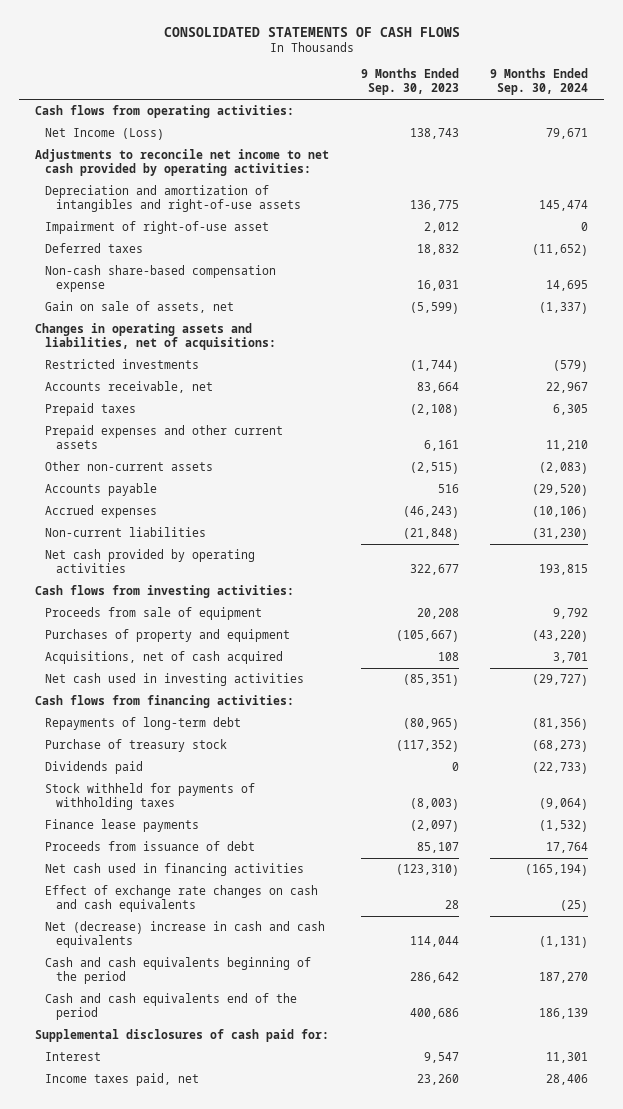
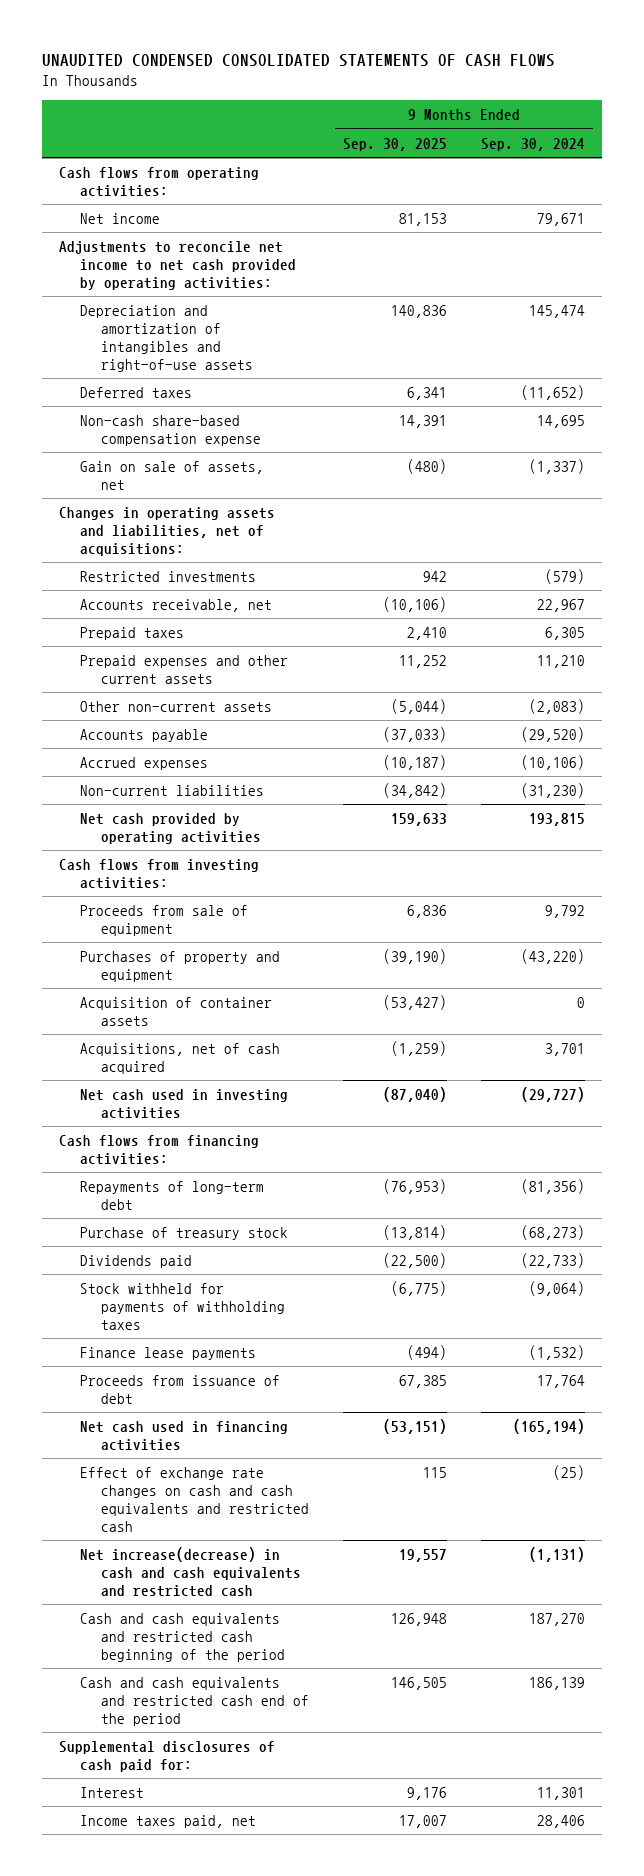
[163,26,460,37] CONSOLIDATED STATEMENTS OF CASH FLOWS -> [42,54,556,68] UNAUDITED CONDENSED CONSOLIDATED STATEMENTS OF CASH FLOWS
[360,68,459,96] 9 Months Ended Sep. 30, 2023 -> none
none -> [343,137,448,151] Sep. 30, 2025
[45,127,165,140] Net Income (Loss) -> [80,212,161,224] Net income
[45,220,270,234] Impairment of right-of-use asset -> none
none -> [80,996,273,1026] Acquisition of container assets
[45,884,319,913] Effect of exchange rate changes on cash and cash equivalents -> [80,1466,310,1532] Effect of exchange rate changes on cash and cash equivalents and restricted cash
[45,920,326,949] Net (decrease) increase in cash and cash equivalents -> [80,1546,302,1597] Net increase(decrease) in cash and cash equivalents and restricted cash
[45,956,312,985] Cash and cash equivalents beginning of the period -> [80,1612,286,1662] Cash and cash equivalents and restricted cash beginning of the period
[45,992,298,1021] Cash and cash equivalents end of the period -> [80,1676,310,1726] Cash and cash equivalents and restricted cash end of the period

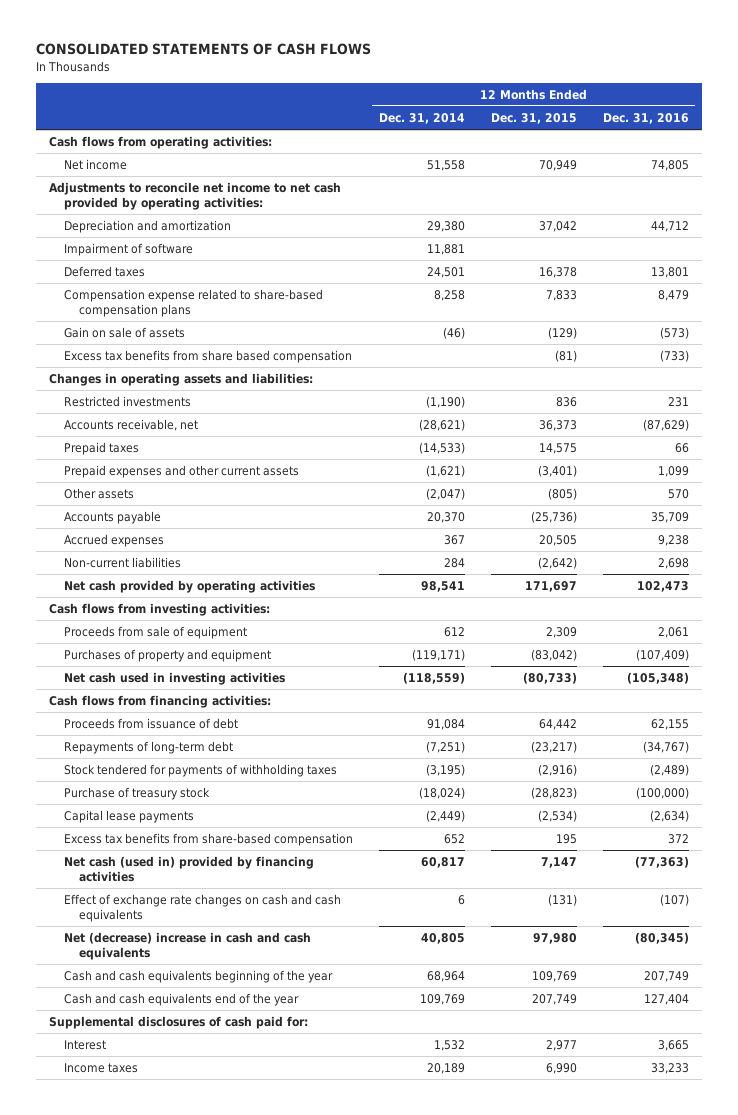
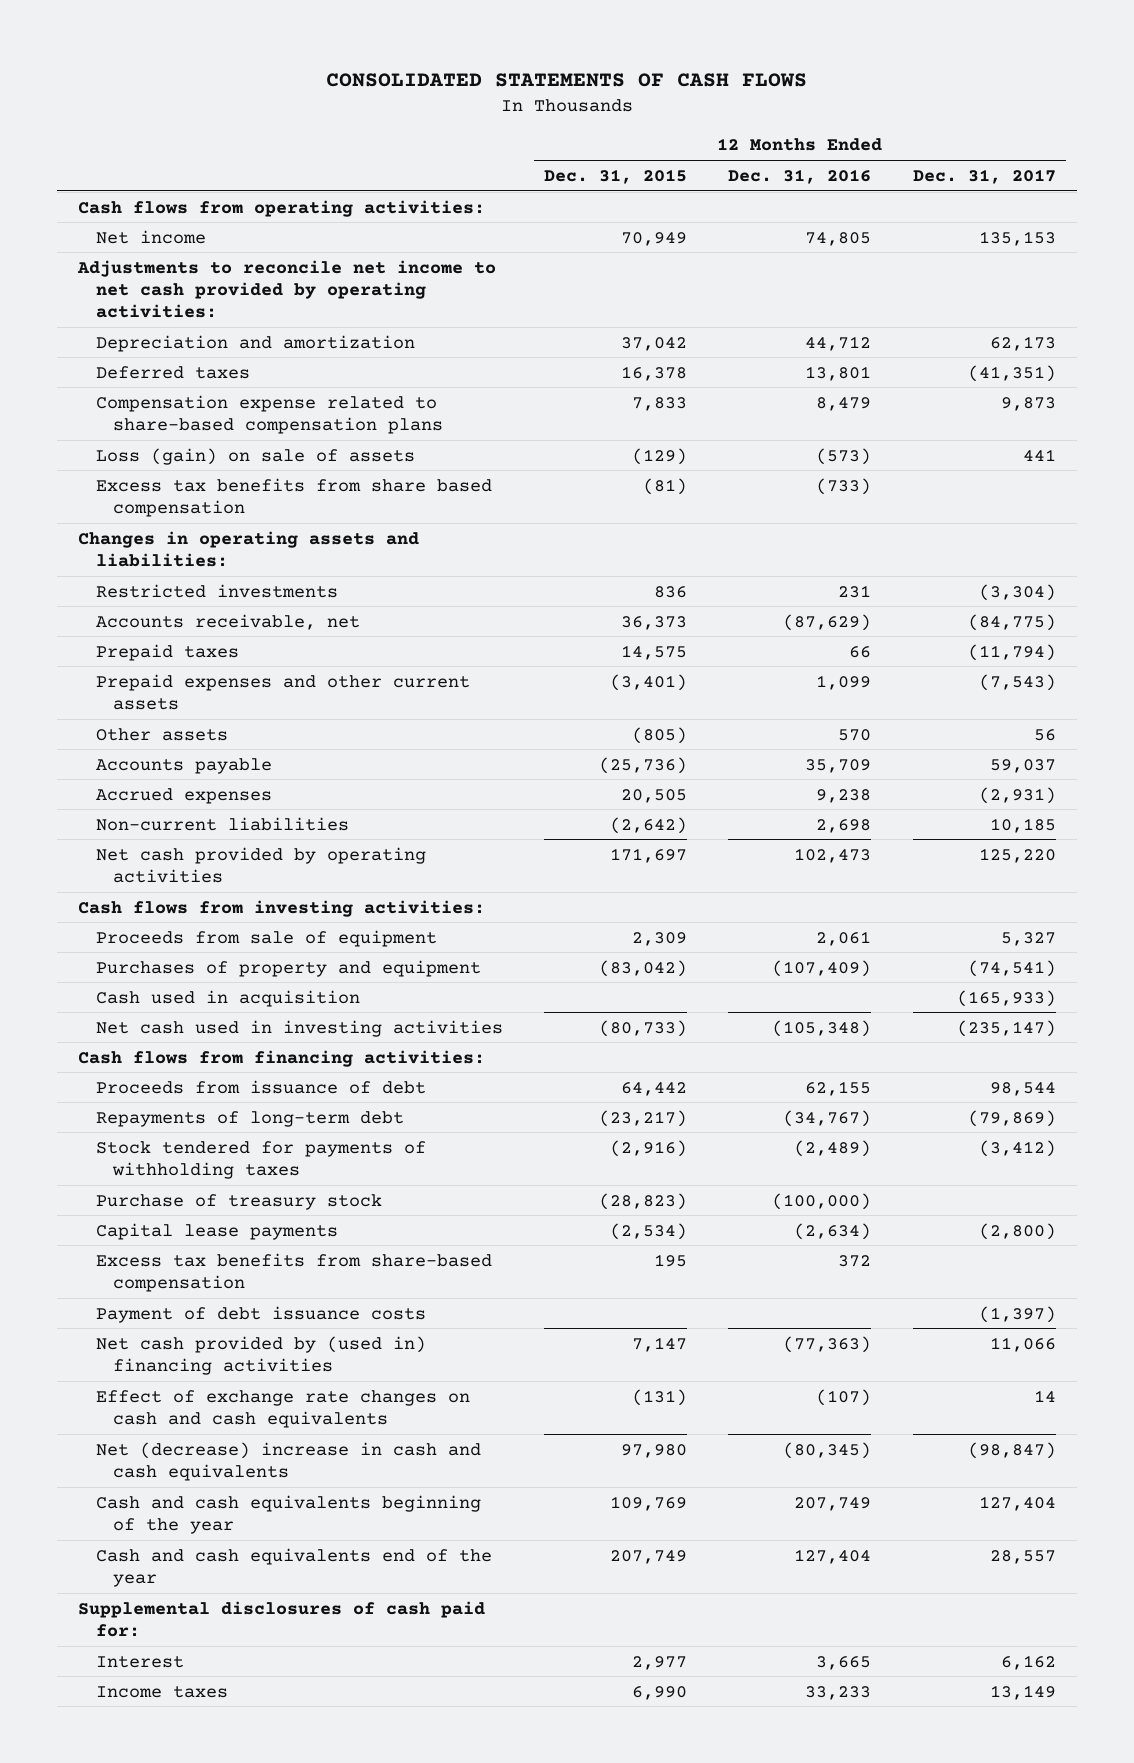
[378,112,465,124] Dec. 31, 2014 -> none
none -> [912,168,1056,184] Dec. 31, 2017
[63,243,193,257] Impairment of software -> none
[63,327,185,339] Gain on sale of assets -> [95,447,415,465] Loss (gain) on sale of assets
none -> [95,989,360,1007] Cash used in acquisition
none -> [95,1305,426,1323] Payment of debt issuance costs
[63,856,314,883] Net cash (used in) provided by financing activities -> [95,1335,426,1375] Net cash provided by (used in) financing activities

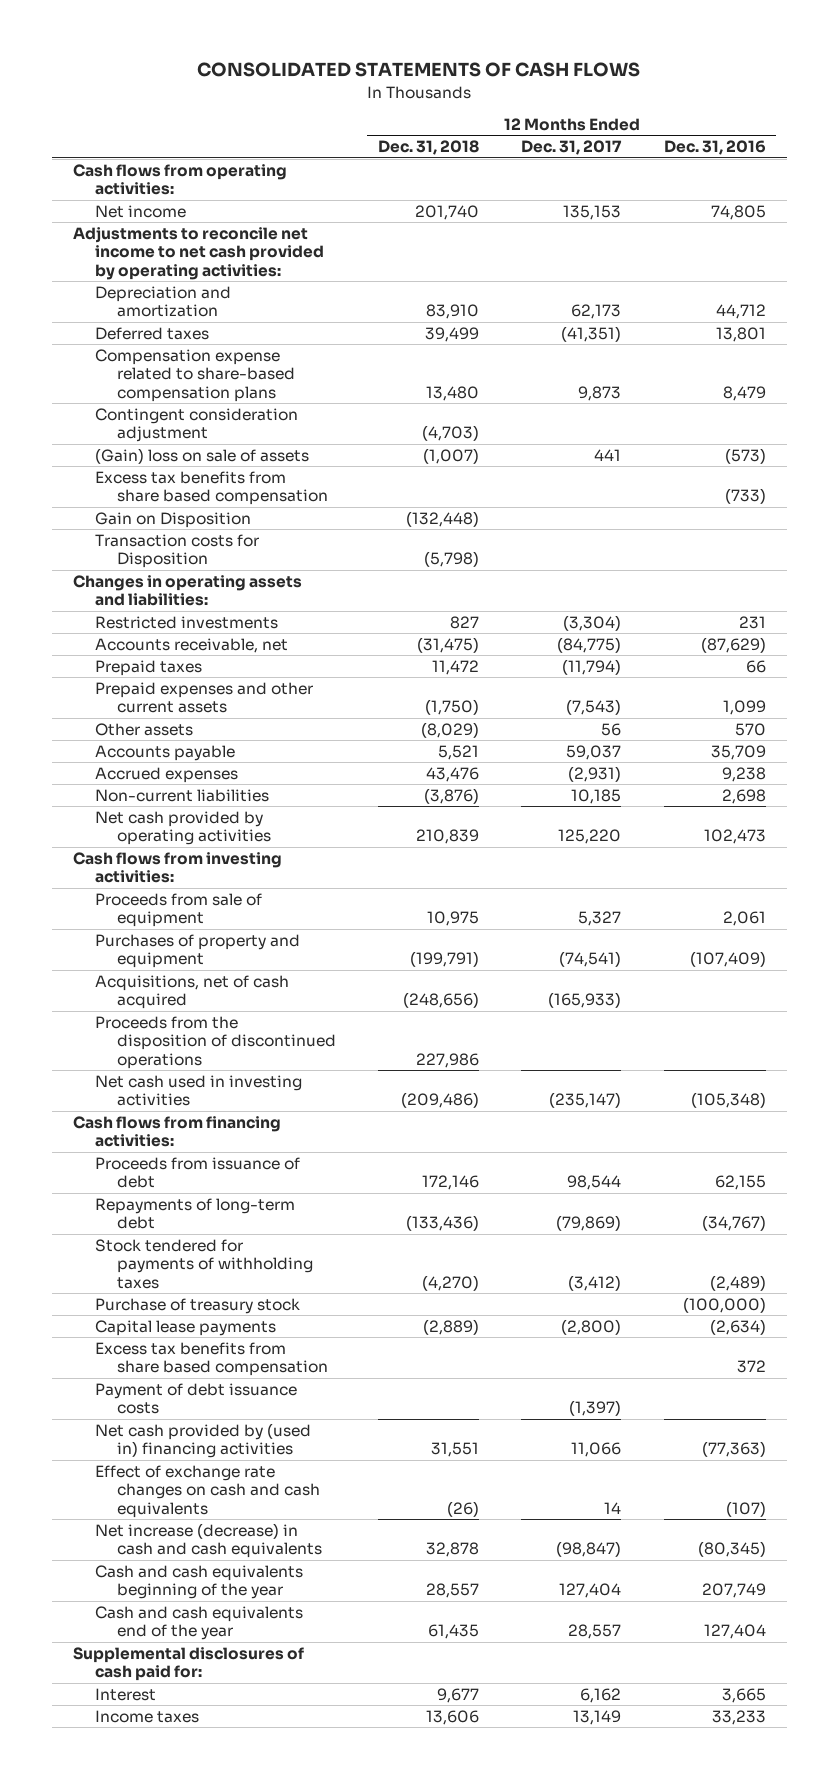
[544,168,688,184] Dec. 31, 2015 -> none
none -> [378,140,480,156] Dec. 31, 2018
none -> [94,407,298,443] Contingent consideration adjustment
[95,447,415,465] Loss (gain) on sale of assets -> [94,447,309,464] (Gain) loss on sale of assets
none -> [94,511,251,528] Gain on Disposition
none -> [94,533,259,569] Transaction costs for Disposition
[95,989,360,1007] Cash used in acquisition -> [94,974,289,1010] Acquisitions, net of cash acquired
none -> [94,1015,336,1070] Proceeds from the disposition of discontinued operations
[95,1252,492,1292] Excess tax benefits from share-based compensation -> [94,1341,328,1377] Excess tax benefits from share based compensation
[95,1441,481,1481] Net (decrease) increase in cash and cash equivalents -> [94,1522,322,1559] Net increase (decrease) in cash and cash equivalents

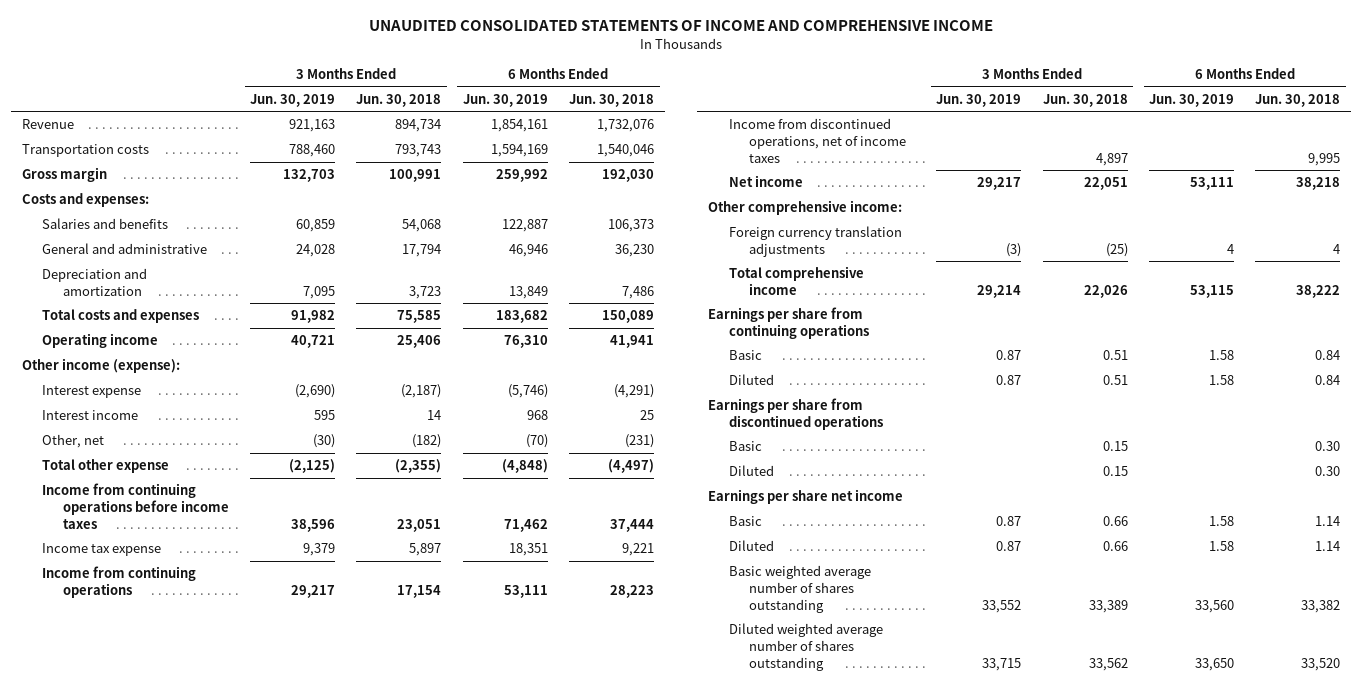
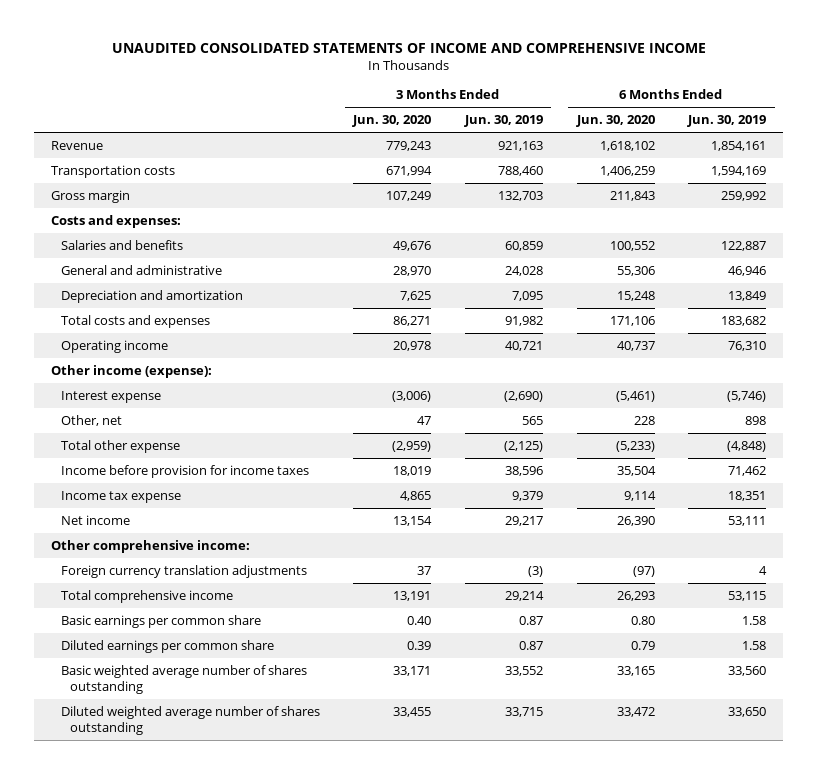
[356,93,442,107] Jun. 30, 2018 -> none
[569,93,655,107] Jun. 30, 2018 -> none
none -> [352,115,432,128] Jun. 30, 2020
none -> [575,115,655,128] Jun. 30, 2020
[42,410,139,421] Interest income -> none
[313,434,336,449] (30) -> [521,415,543,425] 565
[525,434,548,449] (70) -> [745,415,767,425] 898
[42,483,229,529] Income from continuing operations before income taxes -> [60,464,309,478] Income before provision for income taxes
[42,566,197,598] Income from continuing operations -> none
[728,118,906,163] Income from discontinued operations, net of income taxes -> none
[708,307,869,339] Earnings per share from continuing operations -> none
[728,350,762,361] Basic -> none
[728,374,774,386] Diluted -> none
[708,398,883,430] Earnings per share from discontinued operations -> none
[728,441,762,452] Basic -> none
[728,465,774,477] Diluted -> none
[708,489,904,505] Earnings per share net income -> none
[728,516,762,527] Basic -> [60,614,261,628] Basic earnings per common share
[728,540,774,552] Diluted -> [60,639,274,653] Diluted earnings per common share

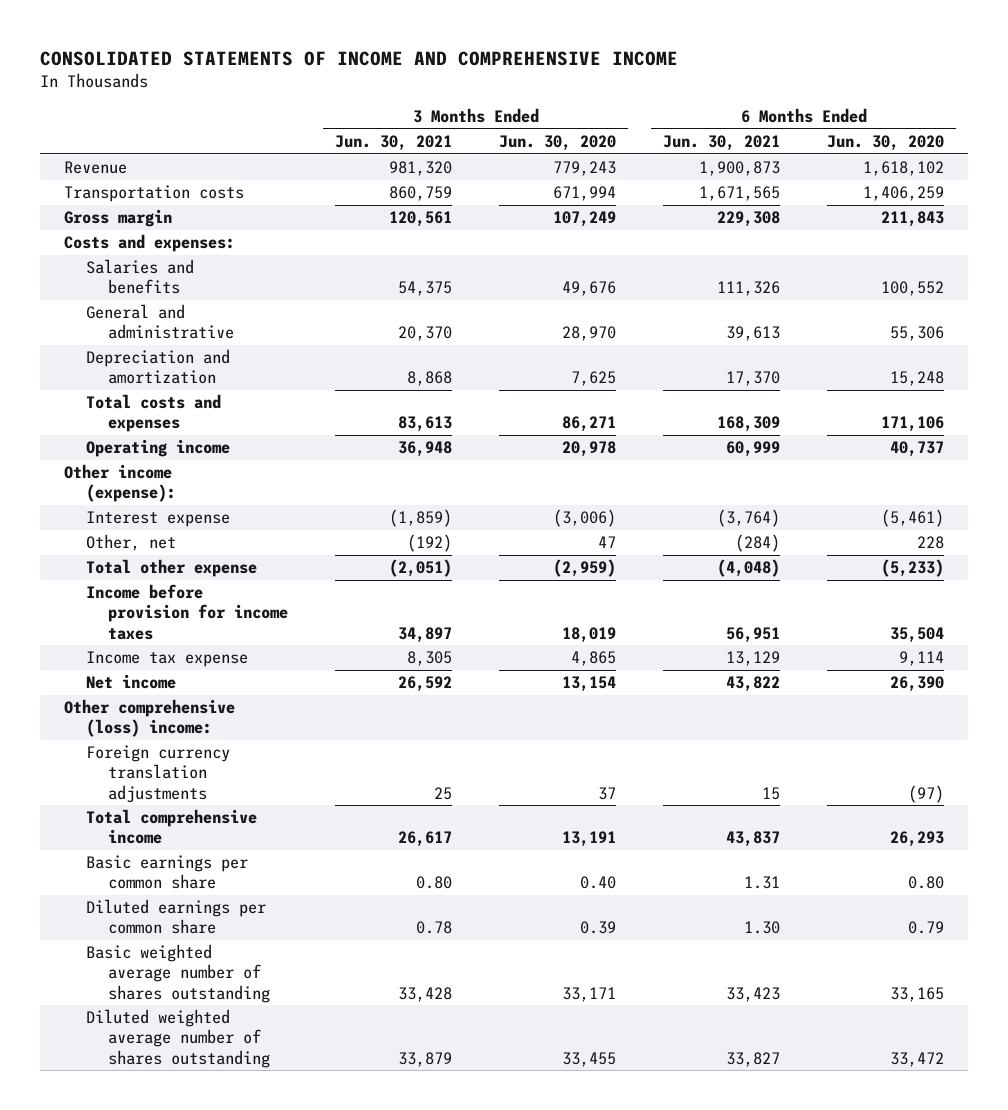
[111,43,706,54] UNAUDITED CONSOLIDATED STATEMENTS OF INCOME AND COMPREHENSIVE INCOME -> [39,51,678,67] CONSOLIDATED STATEMENTS OF INCOME AND COMPREHENSIVE INCOME
[463,115,543,128] Jun. 30, 2019 -> none
[687,115,767,128] Jun. 30, 2019 -> none
none -> [335,134,453,151] Jun. 30, 2021
none -> [663,134,781,151] Jun. 30, 2021
[50,539,250,553] Other comprehensive income: -> [63,699,235,738] Other comprehensive (loss) income:

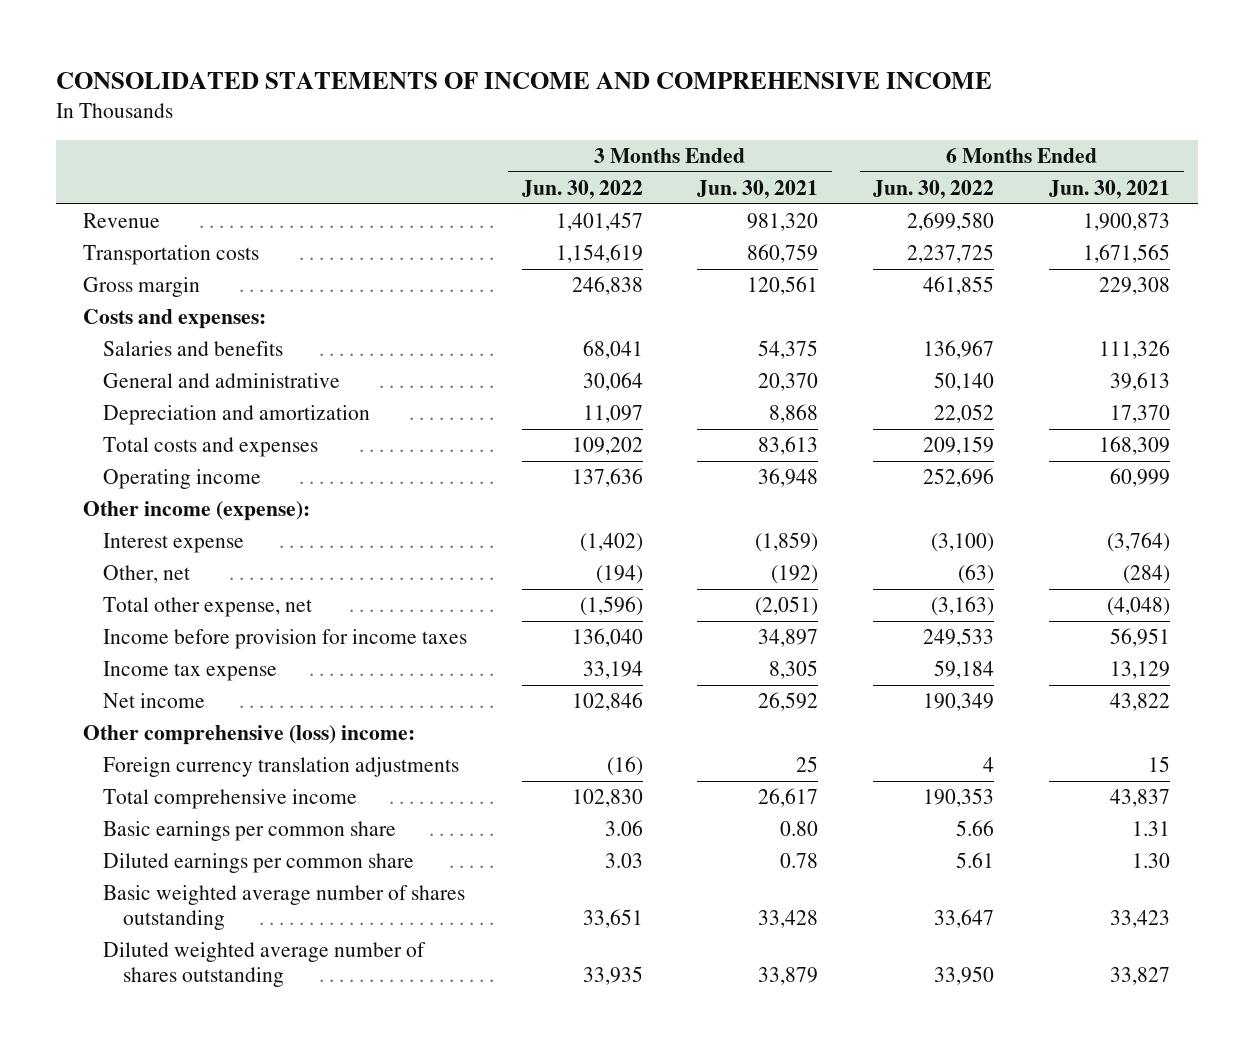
[499,134,617,151] Jun. 30, 2020 -> none
[827,134,945,151] Jun. 30, 2020 -> none
none -> [521,179,643,199] Jun. 30, 2022
none -> [873,179,995,199] Jun. 30, 2022
[85,559,257,578] Total other expense -> [102,597,312,618] Total other expense, net

